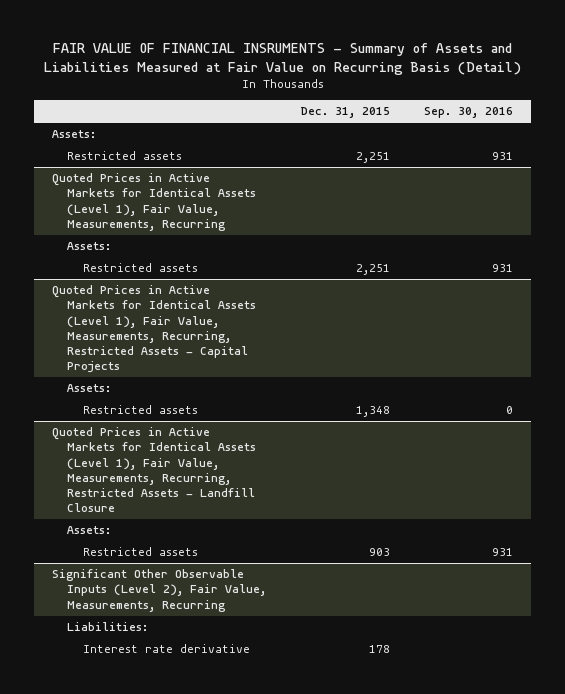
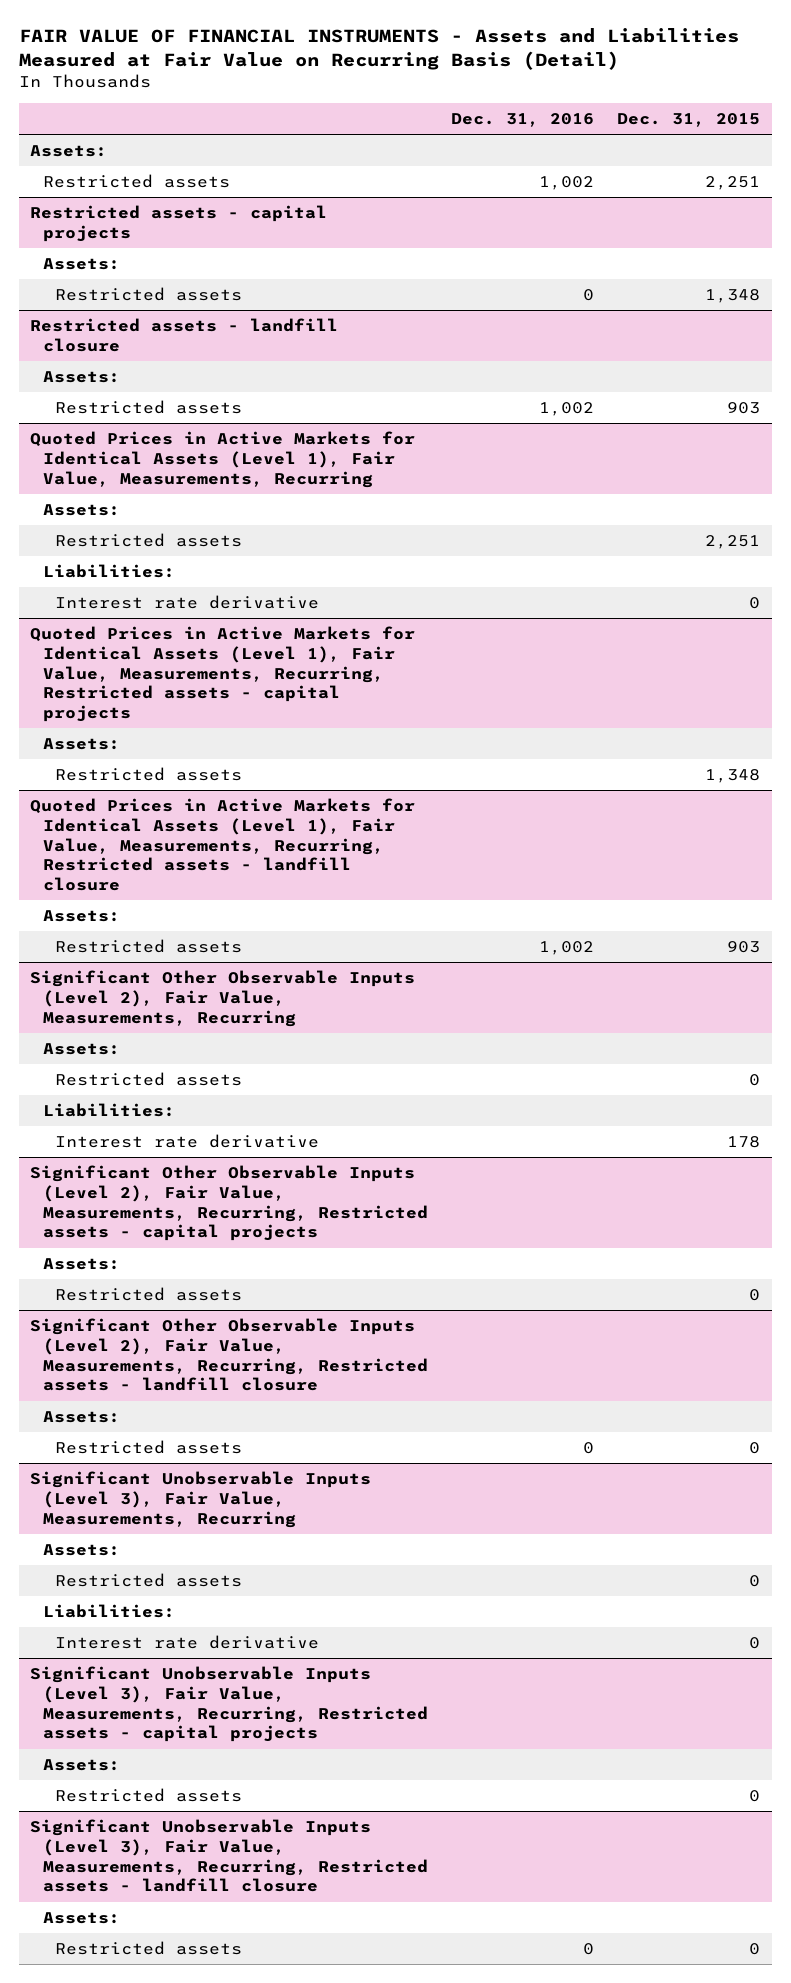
[43,43,521,75] FAIR VALUE OF FINANCIAL INSRUMENTS - Summary of Assets and Liabilities Measured at Fair Value on Recurring Basis (Detail) -> [18,28,739,71] FAIR VALUE OF FINANCIAL INSTRUMENTS - Assets and Liabilities Measured at Fair Value on Recurring Basis (Detail)
[424,107,514,119] Sep. 30, 2016 -> none
none -> [451,112,595,127] Dec. 31, 2016
none -> [30,205,328,242] Restricted assets - capital projects
none -> [42,258,120,271] Assets:
none -> [55,287,243,302] Restricted assets
none -> [30,318,339,352] Restricted assets - landfill closure
none -> [42,371,120,384] Assets:
none -> [55,400,243,415] Restricted assets
none -> [42,564,175,579] Liabilities:
none -> [55,595,320,610] Interest rate derivative
[51,285,257,374] Quoted Prices in Active Markets for Identical Assets (Level 1), Fair Value, Measurements, Recurring, Restricted Assets - Capital Projects -> [30,626,416,722] Quoted Prices in Active Markets for Identical Assets (Level 1), Fair Value, Measurements, Recurring, Restricted assets - capital projects
[51,427,257,513] Quoted Prices in Active Markets for Identical Assets (Level 1), Fair Value, Measurements, Recurring, Restricted Assets - Landfill Closure -> [30,798,416,891] Quoted Prices in Active Markets for Identical Assets (Level 1), Fair Value, Measurements, Recurring, Restricted assets - landfill closure
none -> [42,1043,120,1056] Assets:
none -> [55,1072,243,1087] Restricted assets
none -> [30,1165,428,1242] Significant Other Observable Inputs (Level 2), Fair Value, Measurements, Recurring, Restricted assets - capital projects
none -> [42,1258,120,1271] Assets:
none -> [55,1287,243,1302] Restricted assets
none -> [30,1318,428,1392] Significant Other Observable Inputs (Level 2), Fair Value, Measurements, Recurring, Restricted assets - landfill closure
none -> [42,1411,120,1424] Assets:
none -> [55,1440,243,1455] Restricted assets
none -> [30,1471,372,1528] Significant Unobservable Inputs (Level 3), Fair Value, Measurements, Recurring
none -> [42,1544,120,1557] Assets:
none -> [55,1573,243,1588] Restricted assets
none -> [42,1604,175,1619] Liabilities:
none -> [55,1635,320,1650] Interest rate derivative
none -> [30,1666,428,1743] Significant Unobservable Inputs (Level 3), Fair Value, Measurements, Recurring, Restricted assets - capital projects
none -> [42,1759,120,1772] Assets:
none -> [55,1788,243,1803] Restricted assets
none -> [30,1819,428,1893] Significant Unobservable Inputs (Level 3), Fair Value, Measurements, Recurring, Restricted assets - landfill closure
none -> [42,1912,120,1925] Assets:
none -> [55,1941,243,1956] Restricted assets

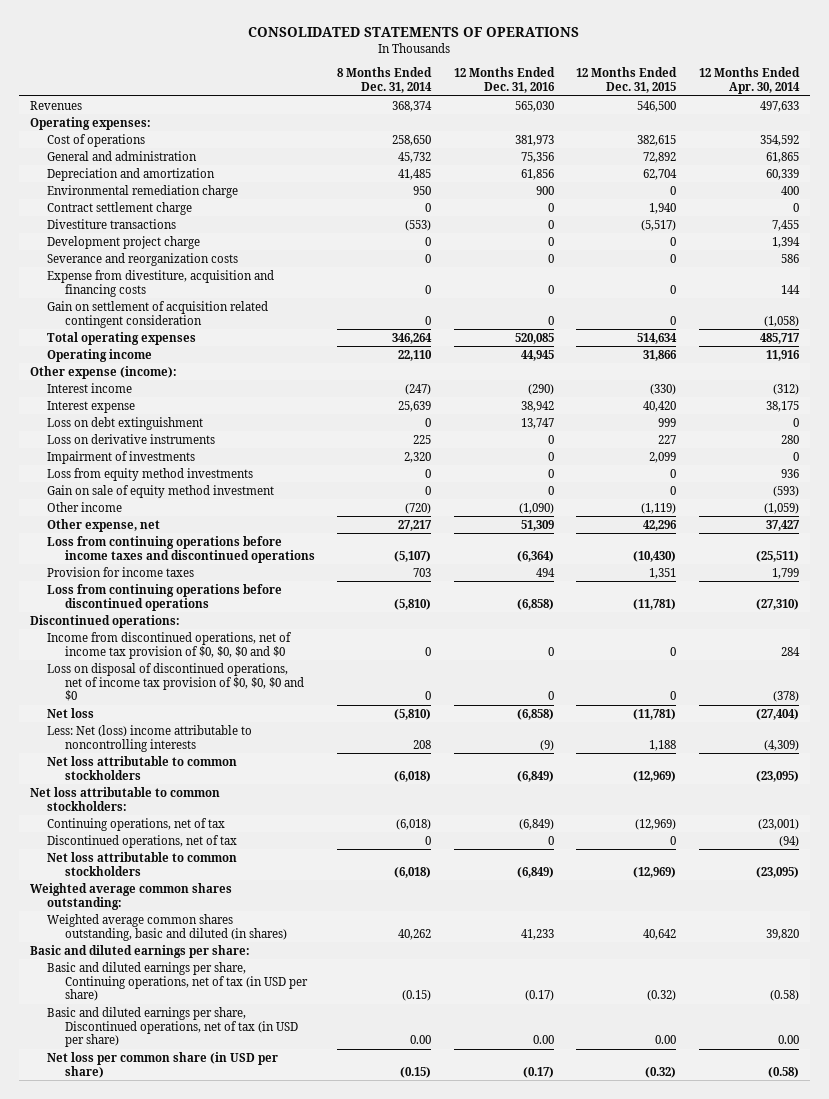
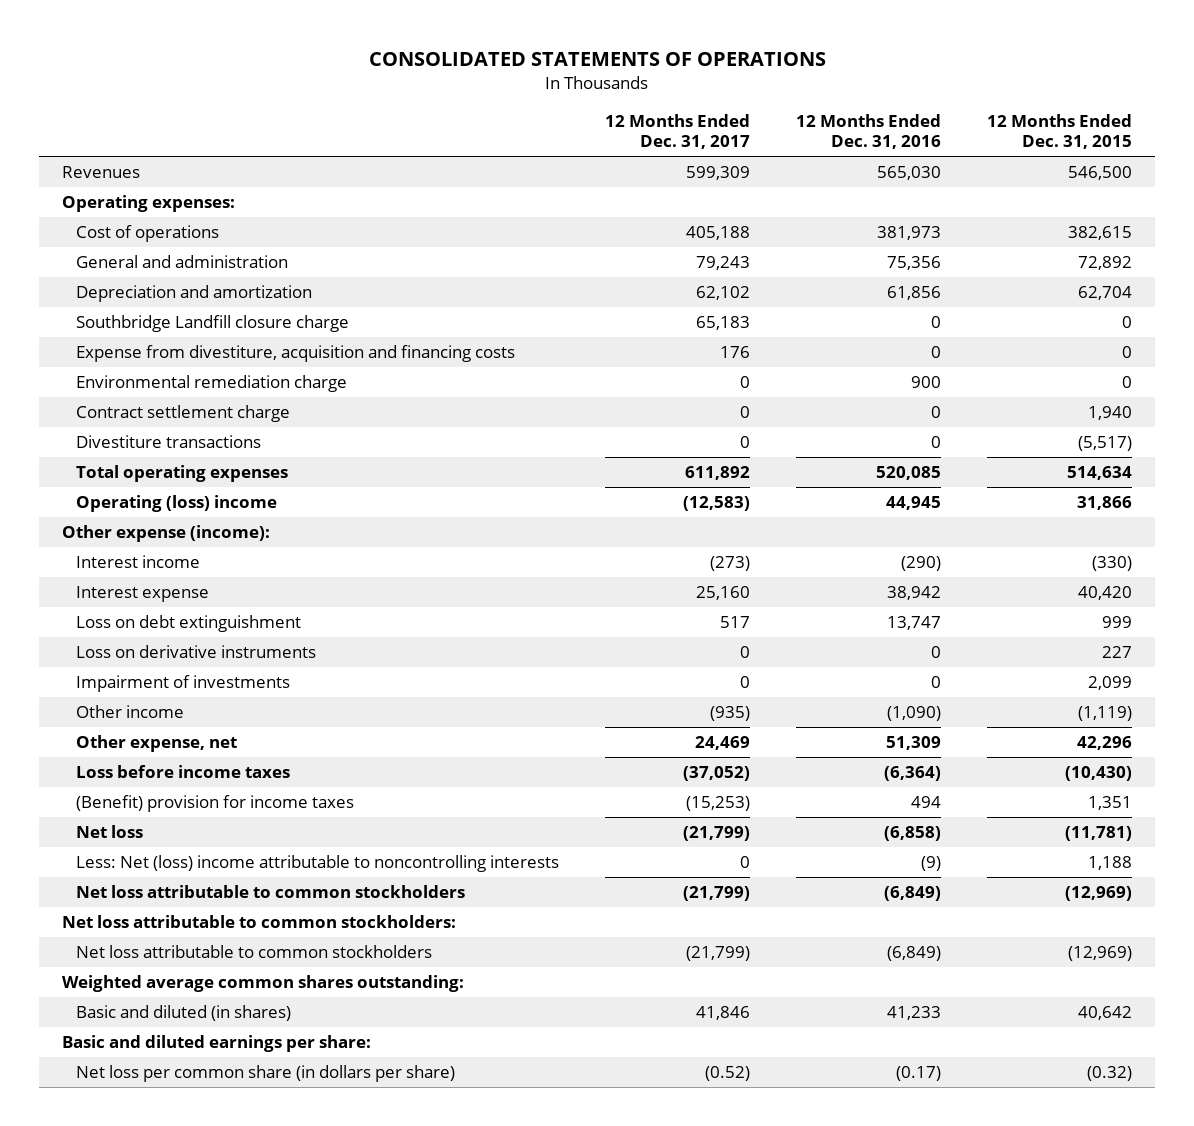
[337,67,433,94] 8 Months Ended Dec. 31, 2014 -> none
[698,67,800,95] 12 Months Ended Apr. 30, 2014 -> none
none -> [604,113,750,150] 12 Months Ended Dec. 31, 2017
none -> [75,315,349,333] Southbridge Landfill closure charge
[47,269,275,297] Expense from divestiture, acquisition and financing costs -> [75,345,515,363] Expense from divestiture, acquisition and financing costs
[47,235,201,249] Development project charge -> none
[47,252,239,266] Severance and reorganization costs -> none
[47,300,269,328] Gain on settlement of acquisition related contingent consideration -> none
[47,348,153,362] Operating income -> [75,495,277,513] Operating (loss) income
[47,467,254,481] Loss from equity method investments -> none
[47,484,275,498] Gain on sale of equity method investment -> none
[47,583,283,611] Loss from continuing operations before discontinued operations -> none
[30,614,181,628] Discontinued operations: -> none
[47,631,293,659] Income from discontinued operations, net of income tax provision of $0, $0, $0 and $0 -> none
[47,662,304,702] Loss on disposal of discontinued operations, net of income tax provision of $0, $0, $0 and $0 -> none
[47,535,315,563] Loss from continuing operations before income taxes and discontinued operations -> [75,765,290,779] Loss before income taxes
[47,566,195,577] Provision for income taxes -> [75,795,354,813] (Benefit) provision for income taxes
[47,817,226,831] Continuing operations, net of tax -> none
[47,834,238,848] Discontinued operations, net of tax -> none
[47,913,287,941] Weighted average common shares outstanding, basic and diluted (in shares) -> [75,1005,291,1022] Basic and diluted (in shares)
[47,961,308,1002] Basic and diluted earnings per share, Continuing operations, net of tax (in USD per share) -> none
[47,1006,298,1048] Basic and diluted earnings per share, Discontinued operations, net of tax (in USD per share) -> none
[47,1051,279,1078] Net loss per common share (in USD per share) -> [75,1065,455,1083] Net loss per common share (in dollars per share)

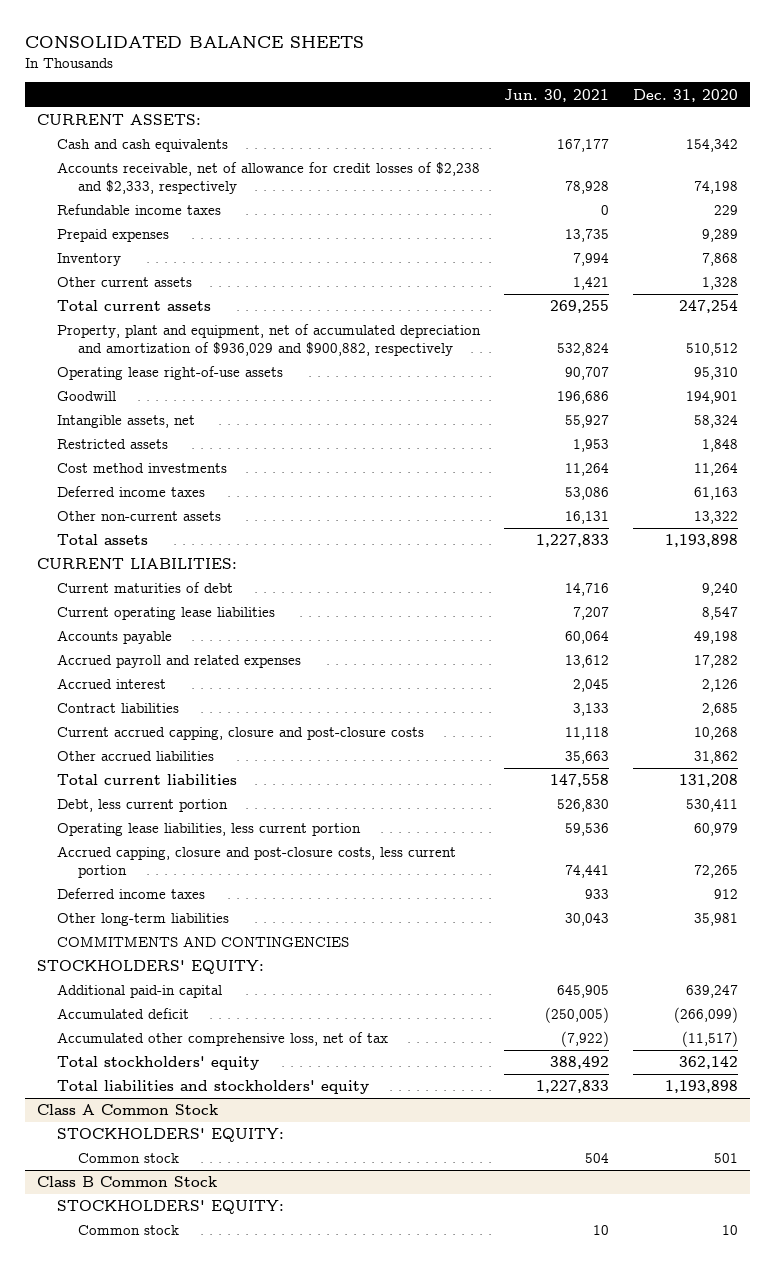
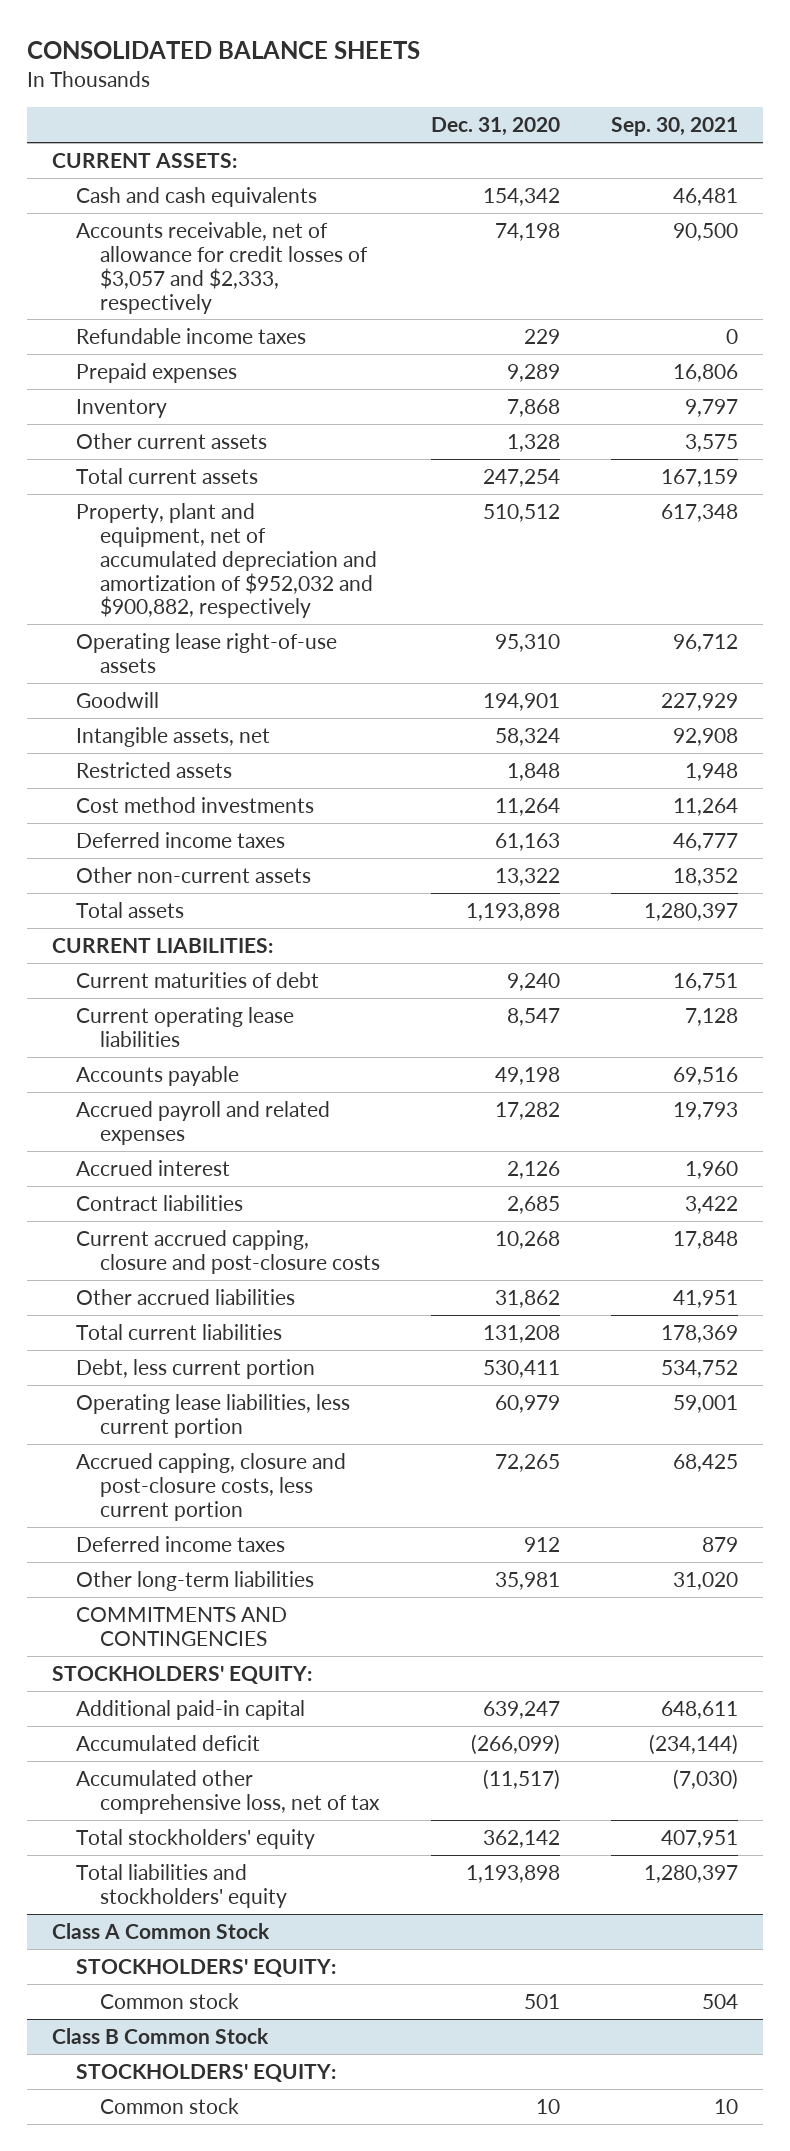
[504,88,610,102] Jun. 30, 2021 -> none
none -> [610,117,738,137] Sep. 30, 2021
[57,162,481,195] Accounts receivable, net of allowance for credit losses of $2,238 and $2,333, respectively -> [75,221,368,314] Accounts receivable, net of allowance for credit losses of $3,057 and $2,333, respectively
[57,324,482,357] Property, plant and equipment, net of accumulated depreciation and amortization of $936,029 and $900,882, respectively -> [75,502,377,619] Property, plant and equipment, net of accumulated depreciation and amortization of $952,032 and $900,882, respectively

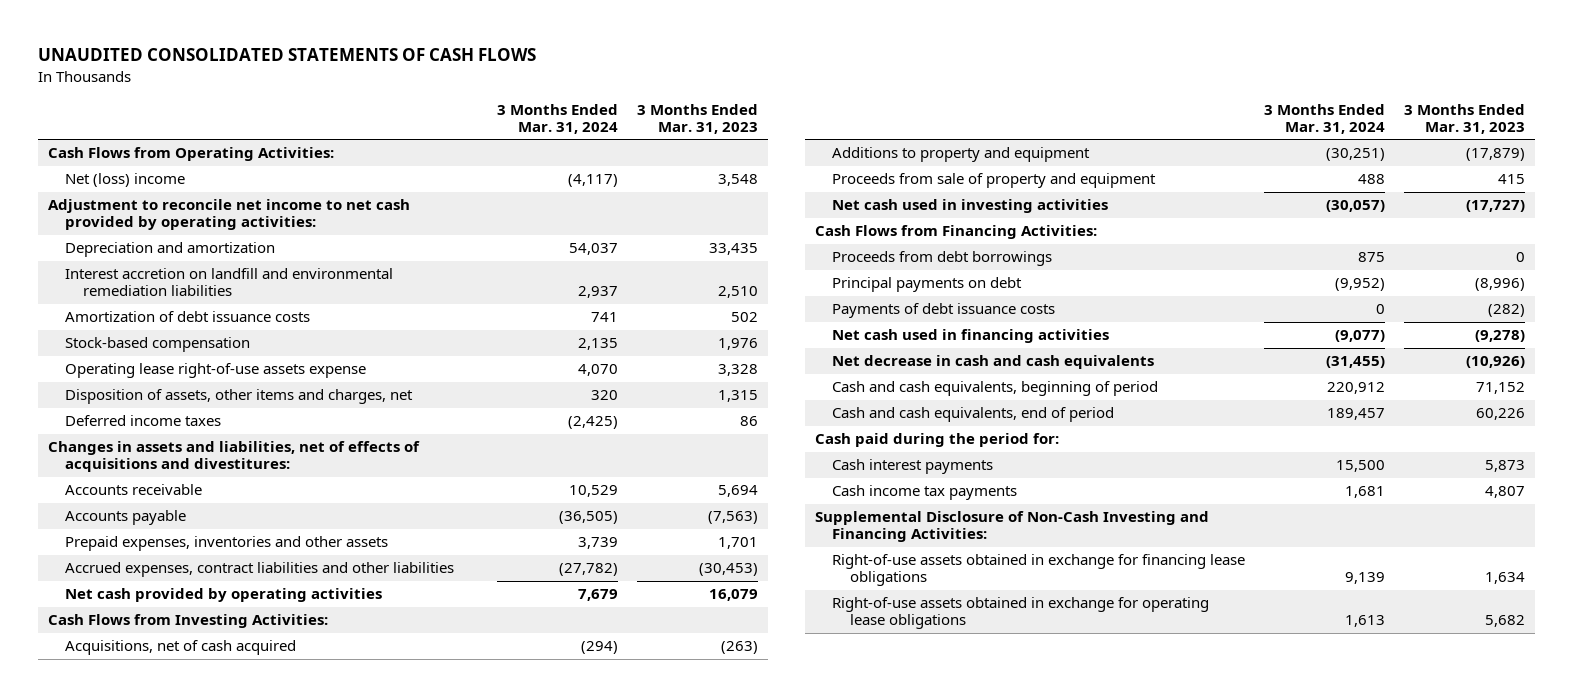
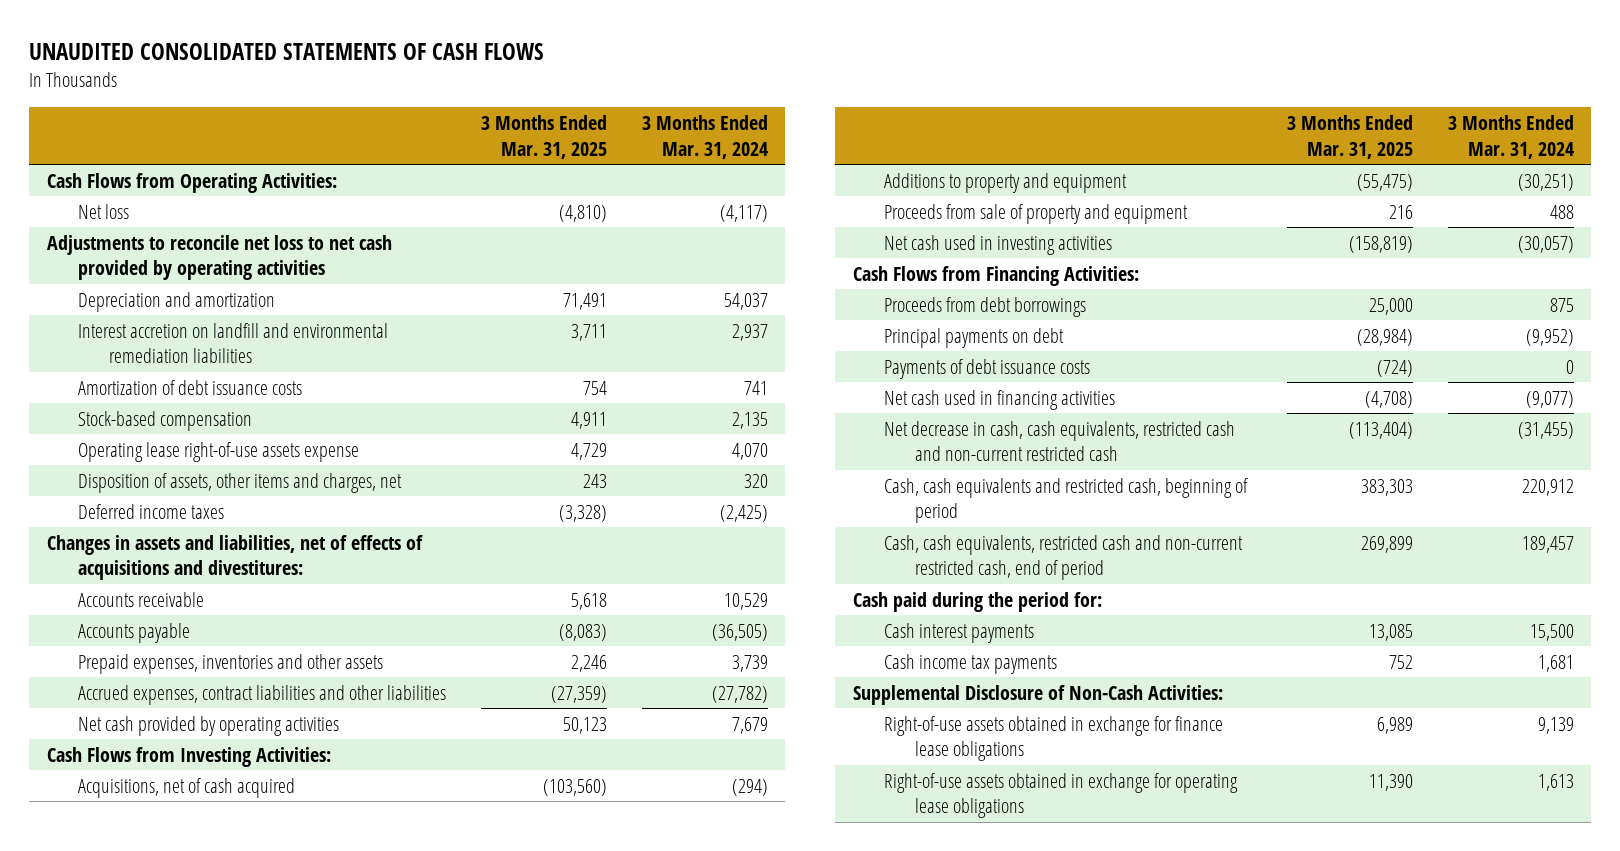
[637,103,759,134] 3 Months Ended Mar. 31, 2023 -> none
none -> [480,114,607,159] 3 Months Ended Mar. 31, 2025
[65,173,186,188] Net (loss) income -> [77,203,129,219] Net loss
[47,199,410,231] Adjustment to reconcile net income to net cash provided by operating activities: -> [46,234,392,281] Adjustments to reconcile net loss to net cash provided by operating activities
[832,355,1155,370] Net decrease in cash and cash equivalents -> [883,420,1235,462] Net decrease in cash, cash equivalents, restricted cash and non-current restricted cash
[832,381,1159,397] Cash and cash equivalents, beginning of period -> [883,477,1248,524] Cash, cash equivalents and restricted cash, beginning of period
[832,407,1115,423] Cash and cash equivalents, end of period -> [883,534,1243,581] Cash, cash equivalents, restricted cash and non-current restricted cash, end of period
[814,511,1209,543] Supplemental Disclosure of Non-Cash Investing and Financing Activities: -> [852,684,1223,705] Supplemental Disclosure of Non-Cash Activities:
[832,554,1246,587] Right-of-use assets obtained in exchange for financing lease obligations -> [883,715,1223,762] Right-of-use assets obtained in exchange for finance lease obligations

